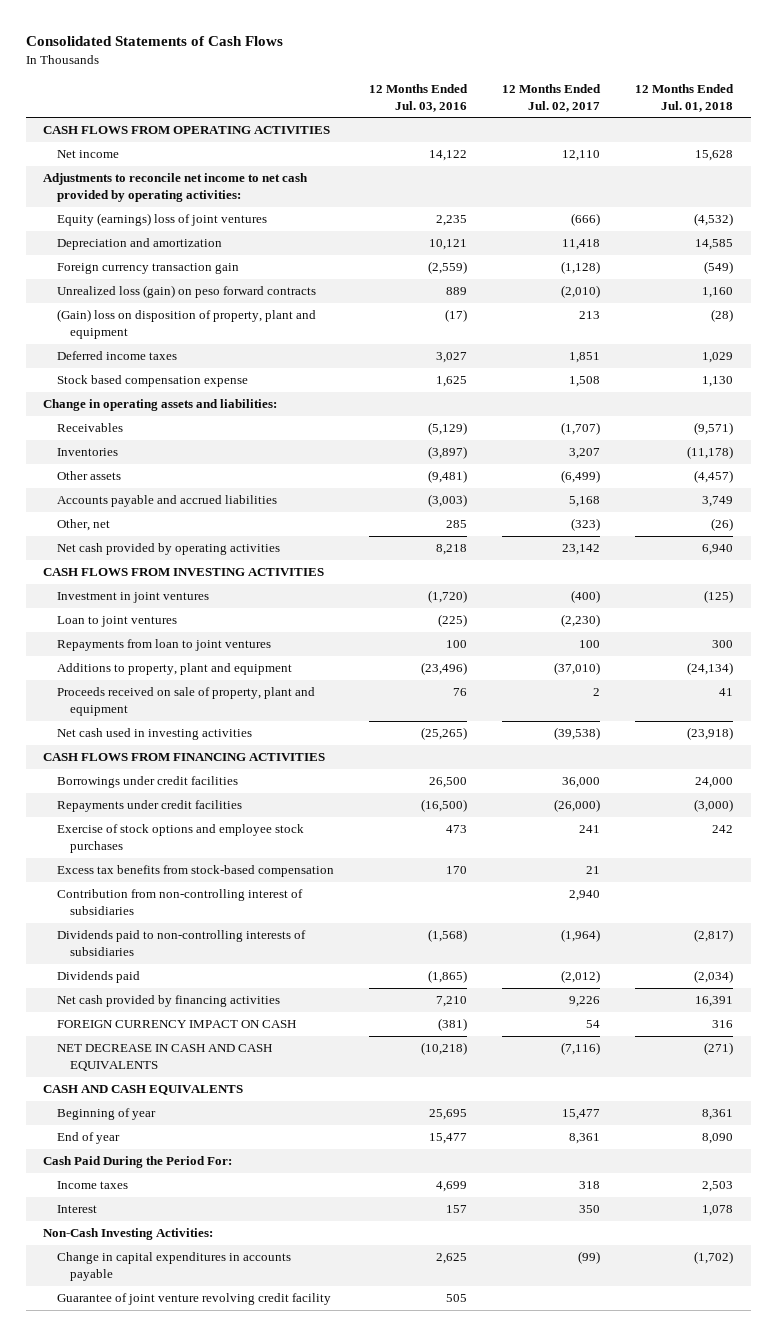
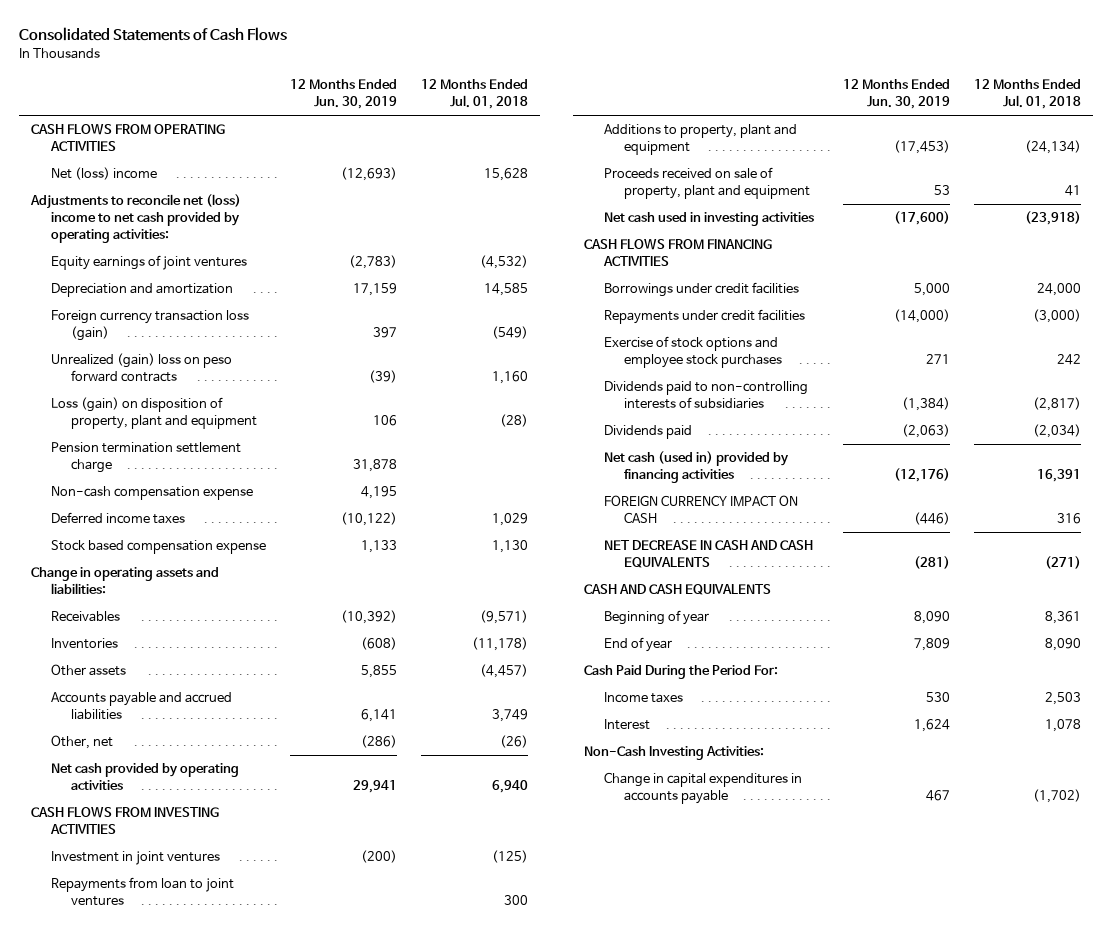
[368,83,468,112] 12 Months Ended Jul. 03, 2016 -> none
[502,83,602,112] 12 Months Ended Jul. 02, 2017 -> none
none -> [290,79,398,110] 12 Months Ended Jun. 30, 2019
[56,150,119,159] Net income -> [51,167,158,181] Net (loss) income
[43,173,309,202] Adjustments to reconcile net income to net cash provided by operating activities: -> [30,194,242,244] Adjustments to reconcile net (loss) income to net cash provided by operating activities:
[56,213,267,227] Equity (earnings) loss of joint ventures -> [51,255,248,271] Equity earnings of joint ventures
[56,263,239,275] Foreign currency transaction gain -> [51,310,250,342] Foreign currency transaction loss (gain)
[56,285,316,299] Unrealized loss (gain) on peso forward contracts -> [51,353,233,383] Unrealized (gain) loss on peso forward contracts
[56,309,316,339] (Gain) loss on disposition of property, plant and equipment -> [51,397,258,430] Loss (gain) on disposition of property, plant and equipment
none -> [51,442,242,474] Pension termination settlement charge
none -> [51,486,254,501] Non-cash compensation expense
[56,616,177,628] Loan to joint ventures -> none
[56,865,334,878] Excess tax benefits from stock-based compensation -> none
[56,889,303,915] Contribution from non-controlling interest of subsidiaries -> none
[56,995,280,1008] Net cash provided by financing activities -> [604,451,790,484] Net cash (used in) provided by financing activities
[56,1293,331,1306] Guarantee of joint venture revolving credit facility -> none

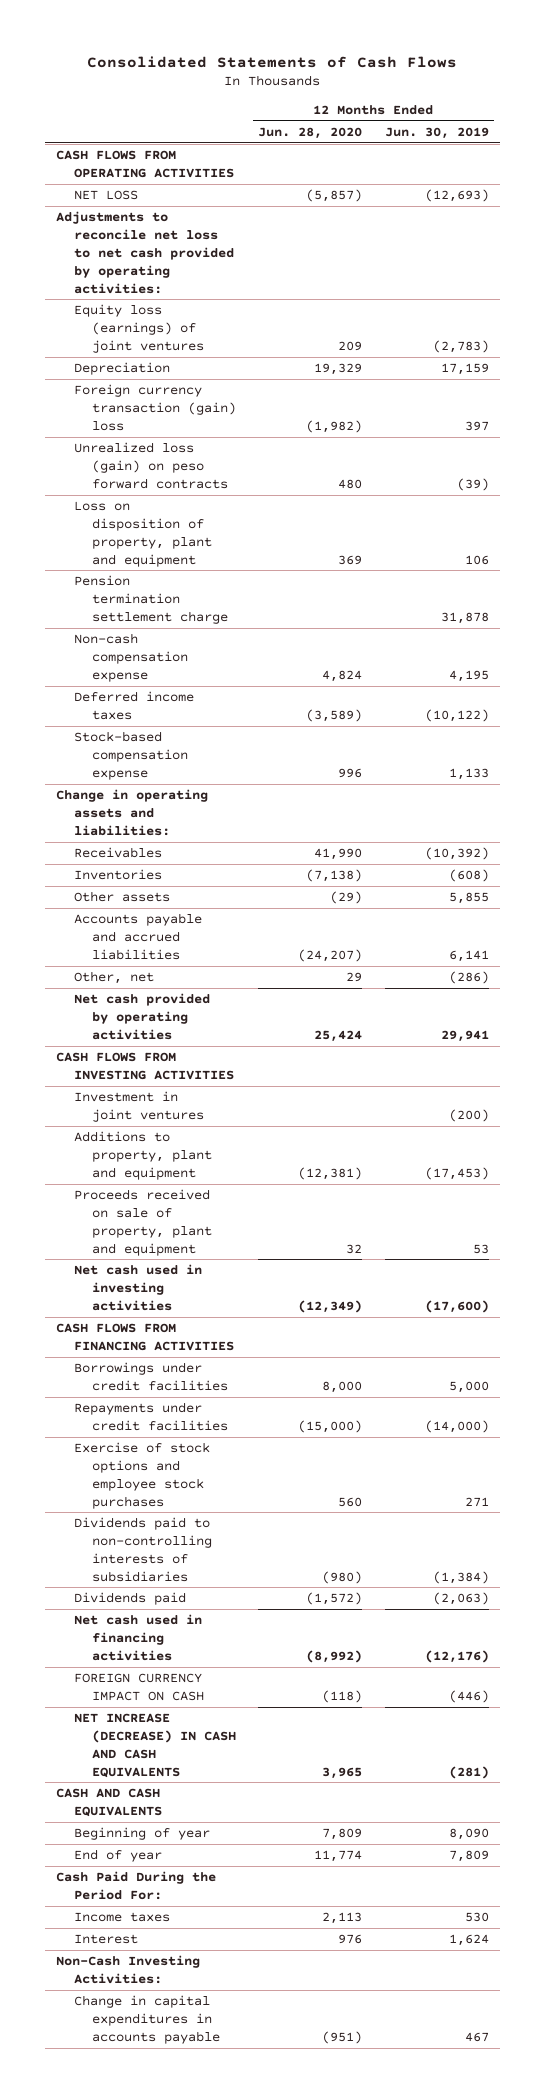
[420,79,528,110] 12 Months Ended Jul. 01, 2018 -> none
none -> [258,126,363,139] Jun. 28, 2020
[51,167,158,181] Net (loss) income -> [73,189,138,200] NET LOSS
[30,194,242,244] Adjustments to reconcile net (loss) income to net cash provided by operating activities: -> [56,210,234,294] Adjustments to reconcile net loss to net cash provided by operating activities:
[51,255,248,271] Equity earnings of joint ventures -> [73,303,204,353] Equity loss (earnings) of joint ventures
[51,283,234,298] Depreciation and amortization -> [73,361,170,375] Depreciation
[51,310,250,342] Foreign currency transaction loss (gain) -> [73,383,236,431] Foreign currency transaction (gain) loss
[51,353,233,383] Unrealized (gain) loss on peso forward contracts -> [73,441,228,489] Unrealized loss (gain) on peso forward contracts
[51,397,258,430] Loss (gain) on disposition of property, plant and equipment -> [73,500,212,567] Loss on disposition of property, plant and equipment
[51,540,267,555] Stock based compensation expense -> [73,730,188,780] Stock-based compensation expense
[51,877,235,907] Repayments from loan to joint ventures -> none
[604,451,790,484] Net cash (used in) provided by financing activities -> [73,1613,202,1661] Net cash used in financing activities
[604,540,814,569] NET DECREASE IN CASH AND CASH EQUIVALENTS -> [73,1712,236,1778] NET INCREASE (DECREASE) IN CASH AND CASH EQUIVALENTS

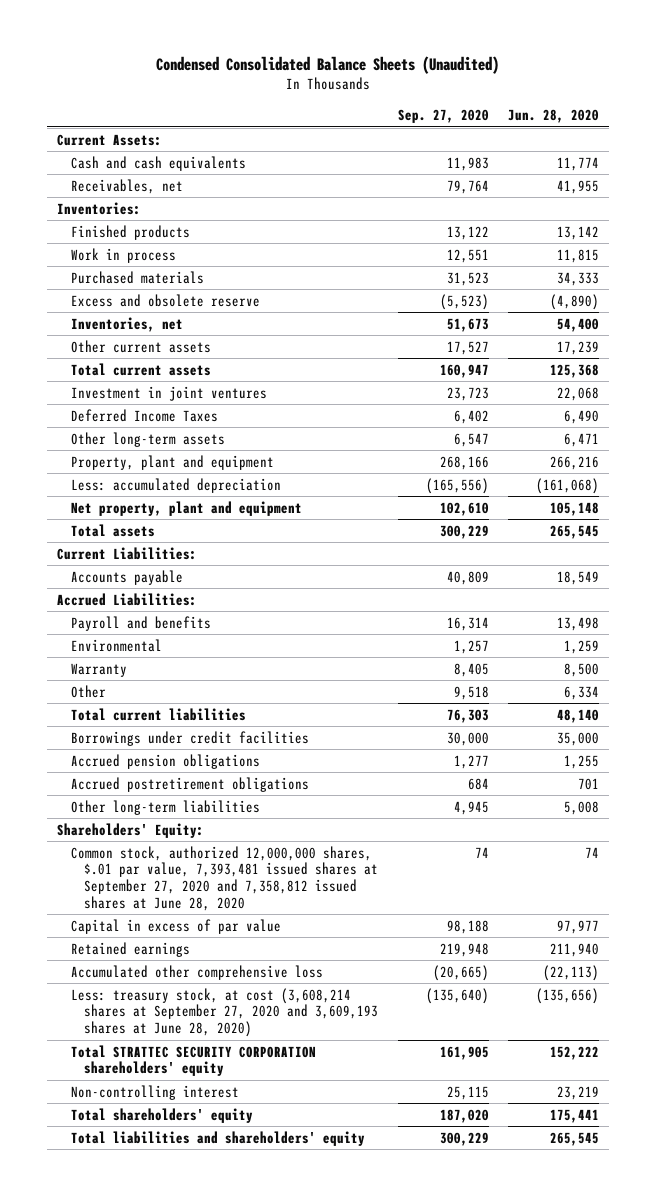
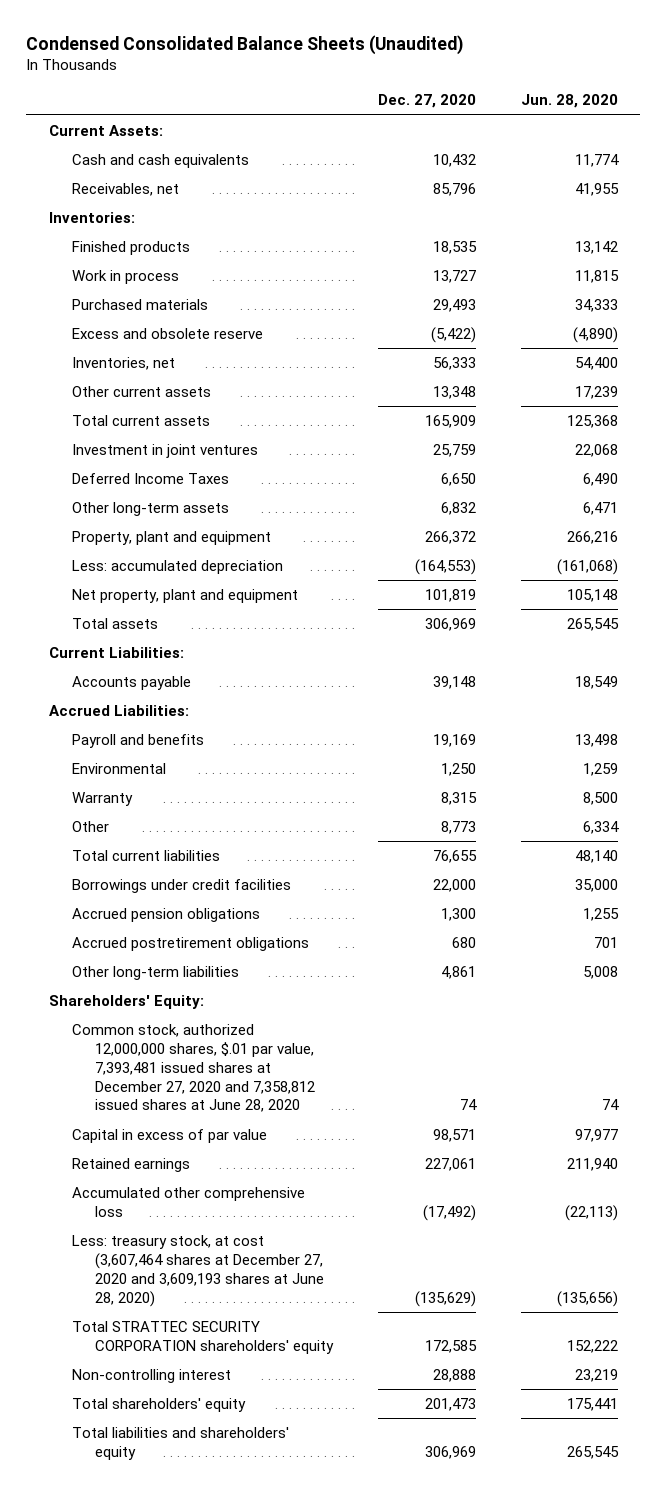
[397,109,489,124] Sep. 27, 2020 -> none
none -> [377,94,476,109] Dec. 27, 2020
[70,845,378,911] Common stock, authorized 12,000,000 shares, $.01 par value, 7,393,481 issued shares at September 27, 2020 and 7,358,812 issued shares at June 28, 2020 -> [71,1024,315,1113] Common stock, authorized 12,000,000 shares, $.01 par value, 7,393,481 issued shares at December 27, 2020 and 7,358,812 issued shares at June 28, 2020
[70,987,378,1038] Less: treasury stock, at cost (3,608,214 shares at September 27, 2020 and 3,609,193 shares at June 28, 2020) -> [71,1235,324,1307] Less: treasury stock, at cost (3,607,464 shares at December 27, 2020 and 3,609,193 shares at June 28, 2020)

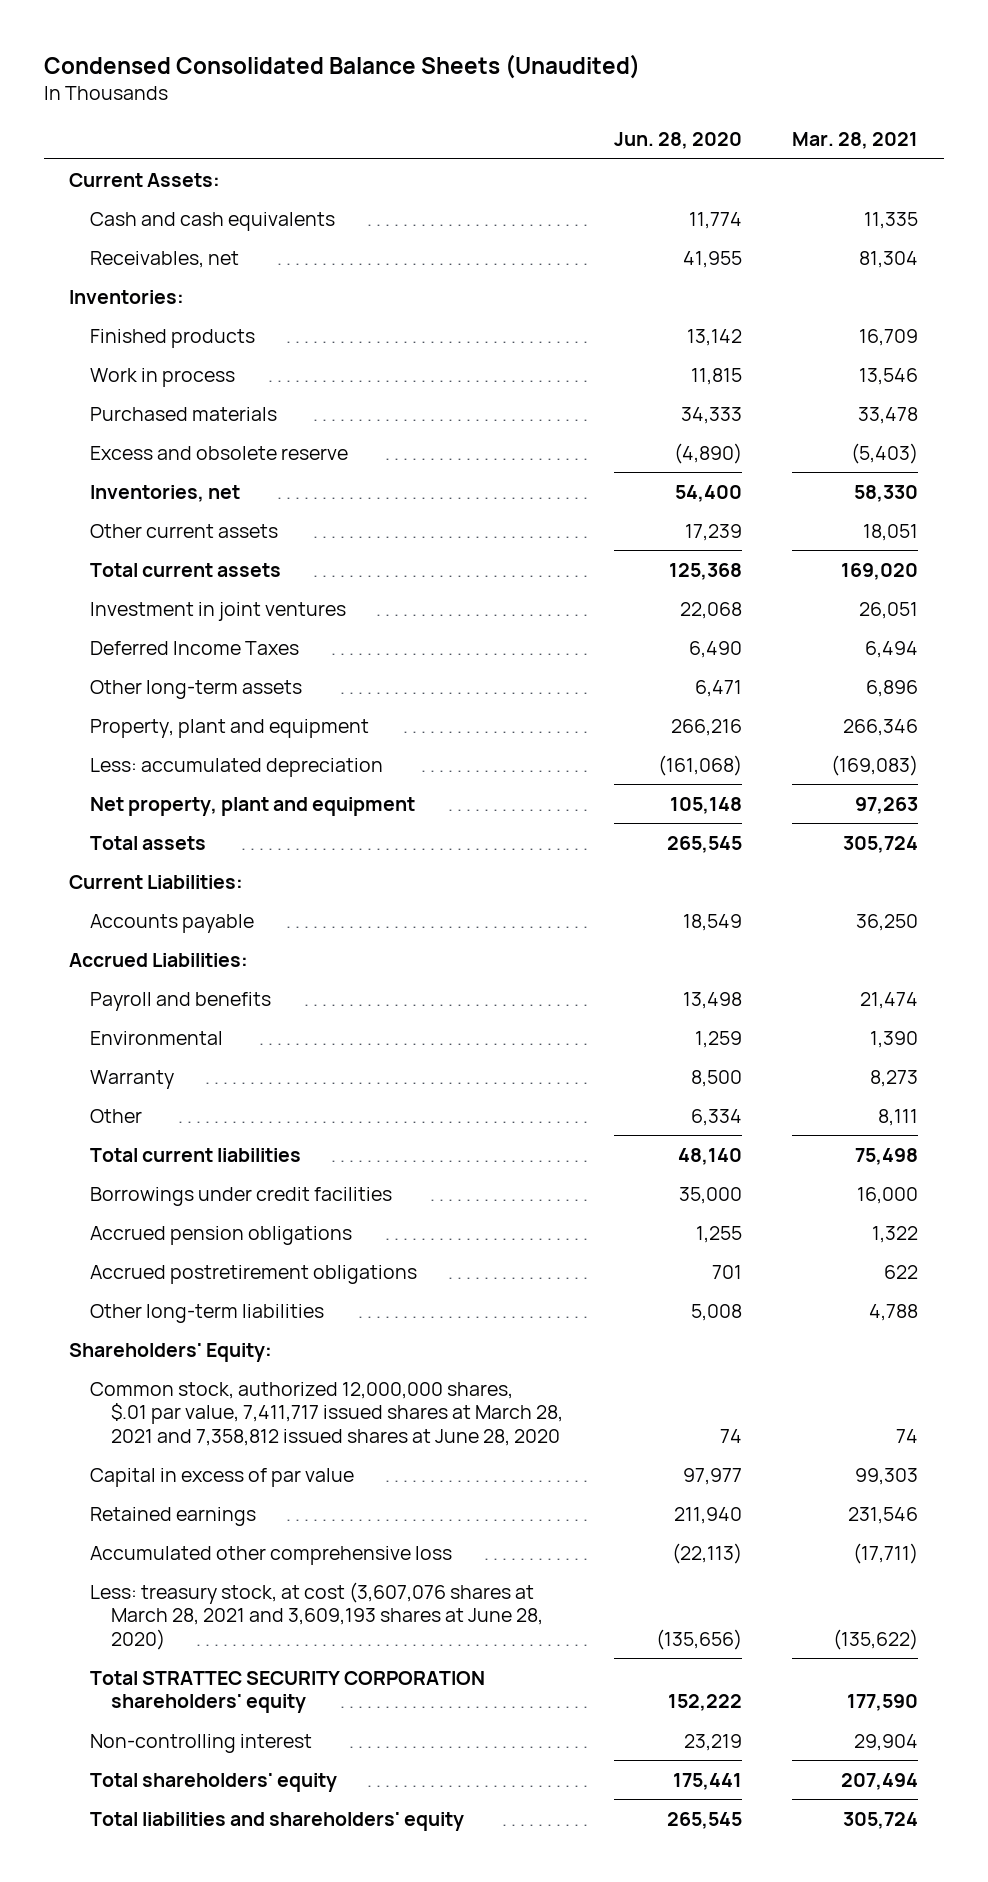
[377,94,476,109] Dec. 27, 2020 -> none
none -> [792,132,919,150] Mar. 28, 2021
[71,1024,315,1113] Common stock, authorized 12,000,000 shares, $.01 par value, 7,393,481 issued shares at December 27, 2020 and 7,358,812 issued shares at June 28, 2020 -> [90,1381,563,1446] Common stock, authorized 12,000,000 shares, $.01 par value, 7,411,717 issued shares at March 28, 2021 and 7,358,812 issued shares at June 28, 2020
[71,1235,324,1307] Less: treasury stock, at cost (3,607,464 shares at December 27, 2020 and 3,609,193 shares at June 28, 2020) -> [90,1581,543,1650] Less: treasury stock, at cost (3,607,076 shares at March 28, 2021 and 3,609,193 shares at June 28, 2020)

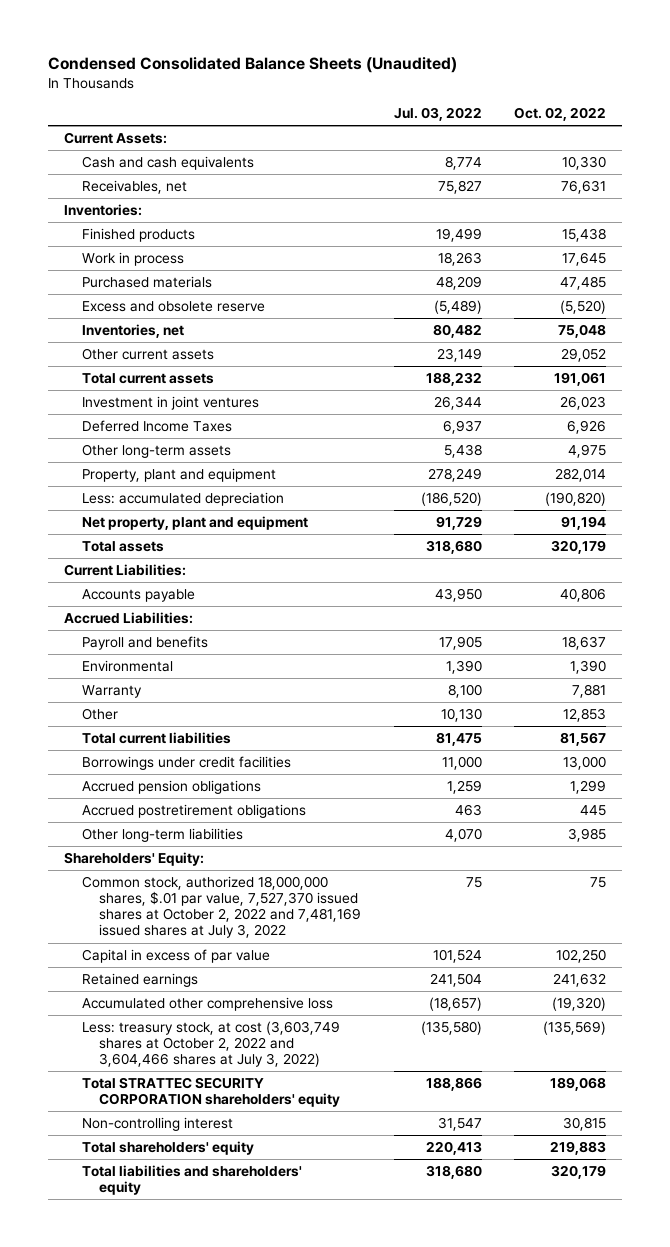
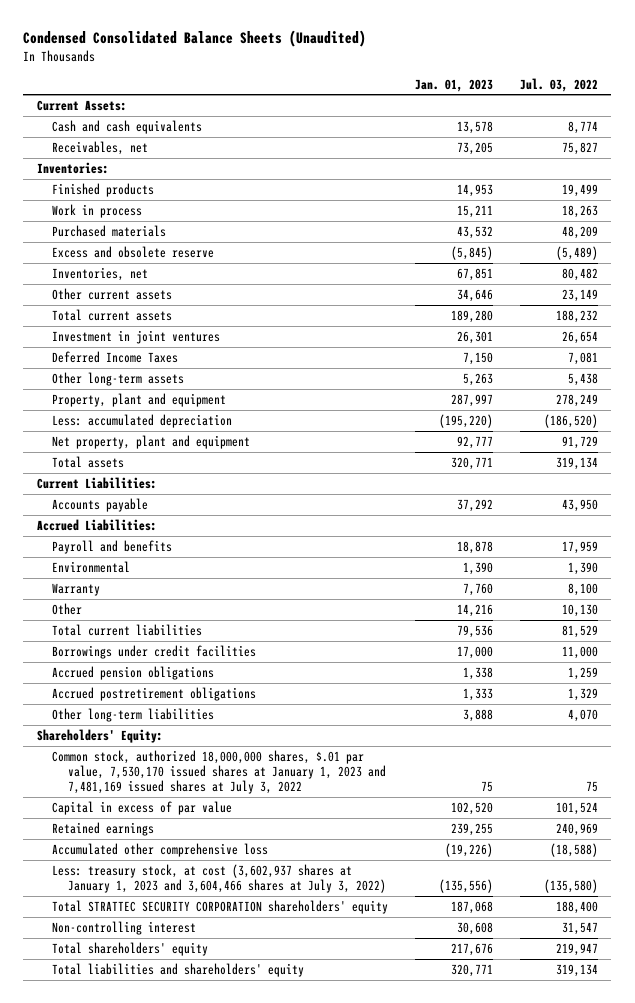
[513,107,606,122] Oct. 02, 2022 -> none
none -> [414,78,493,92] Jan. 01, 2023
[433,395,482,410] 26,344 -> [561,330,598,344] 26,654
[442,419,482,434] 6,937 -> [567,351,598,365] 7,081
[425,539,482,554] 318,680 -> [555,456,598,470] 319,134
[438,635,482,650] 17,905 -> [561,540,598,554] 17,959
[435,731,482,746] 81,475 -> [561,624,598,638] 81,529
[454,803,482,816] 463 -> [567,687,598,701] 1,329
[81,875,362,939] Common stock, authorized 18,000,000 shares, $.01 par value, 7,527,370 issued shares at October 2, 2022 and 7,481,169 issued shares at July 3, 2022 -> [52,749,386,795] Common stock, authorized 18,000,000 shares, $.01 par value, 7,530,170 issued shares at January 1, 2023 and 7,481,169 issued shares at July 3, 2022
[429,972,482,987] 241,504 -> [555,822,598,836] 240,969
[428,996,482,1011] (18,657) -> [549,842,598,857] (18,588)
[81,1020,340,1068] Less: treasury stock, at cost (3,603,749 shares at October 2, 2022 and 3,604,466 shares at July 3, 2022) -> [52,863,386,894] Less: treasury stock, at cost (3,602,937 shares at January 1, 2023 and 3,604,466 shares at July 3, 2022)
[425,1076,482,1091] 188,866 -> [555,900,598,914] 188,400
[425,1140,482,1155] 220,413 -> [555,942,598,956] 219,947
[425,1164,482,1179] 318,680 -> [555,963,598,977] 319,134

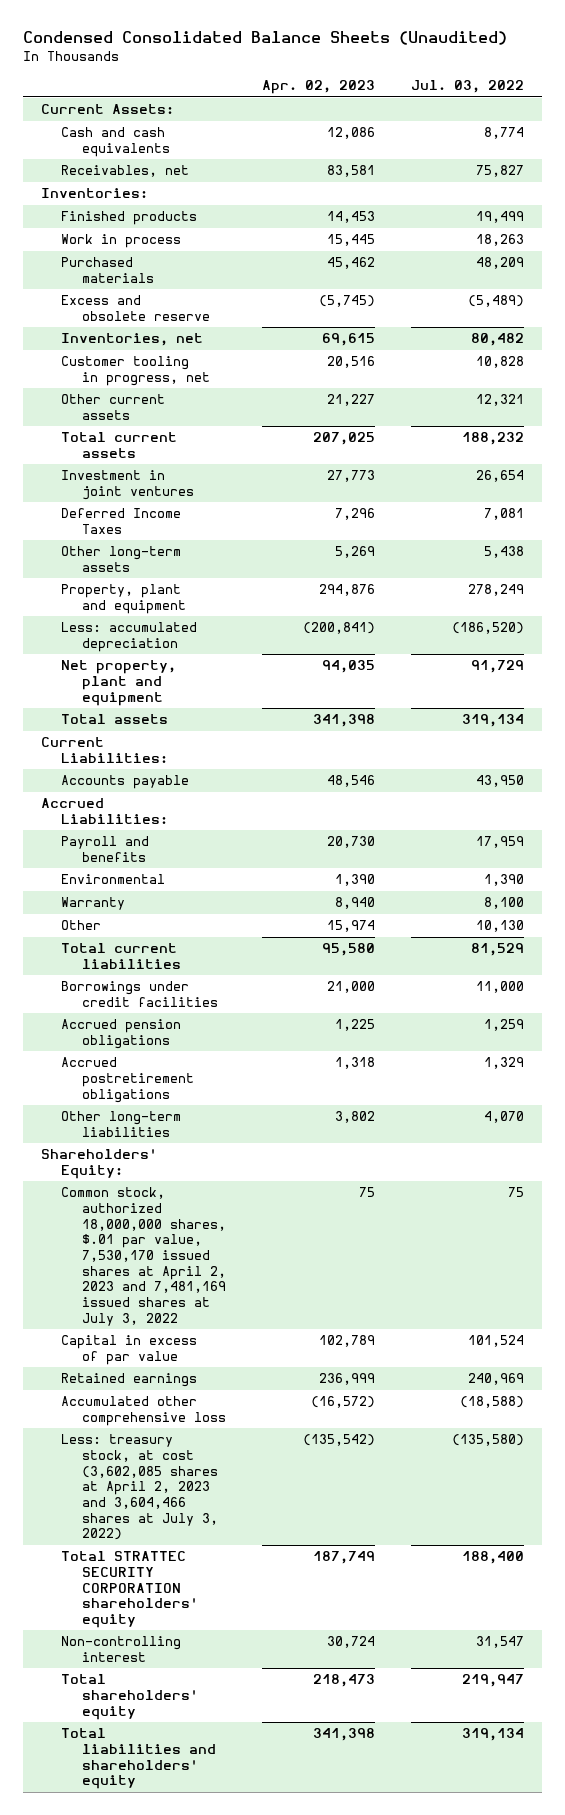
[414,78,493,92] Jan. 01, 2023 -> none
none -> [262,80,376,95] Apr. 02, 2023
none -> [61,356,210,386] Customer tooling in progress, net
[561,288,598,302] 23,149 -> [476,394,525,407] 12,321
[52,749,386,795] Common stock, authorized 18,000,000 shares, $.01 par value, 7,530,170 issued shares at January 1, 2023 and 7,481,169 issued shares at July 3, 2022 -> [61,1187,226,1326] Common stock, authorized 18,000,000 shares, $.01 par value, 7,530,170 issued shares at April 2, 2023 and 7,481,169 issued shares at July 3, 2022
[52,863,386,894] Less: treasury stock, at cost (3,602,937 shares at January 1, 2023 and 3,604,466 shares at July 3, 2022) -> [61,1434,218,1541] Less: treasury stock, at cost (3,602,085 shares at April 2, 2023 and 3,604,466 shares at July 3, 2022)

